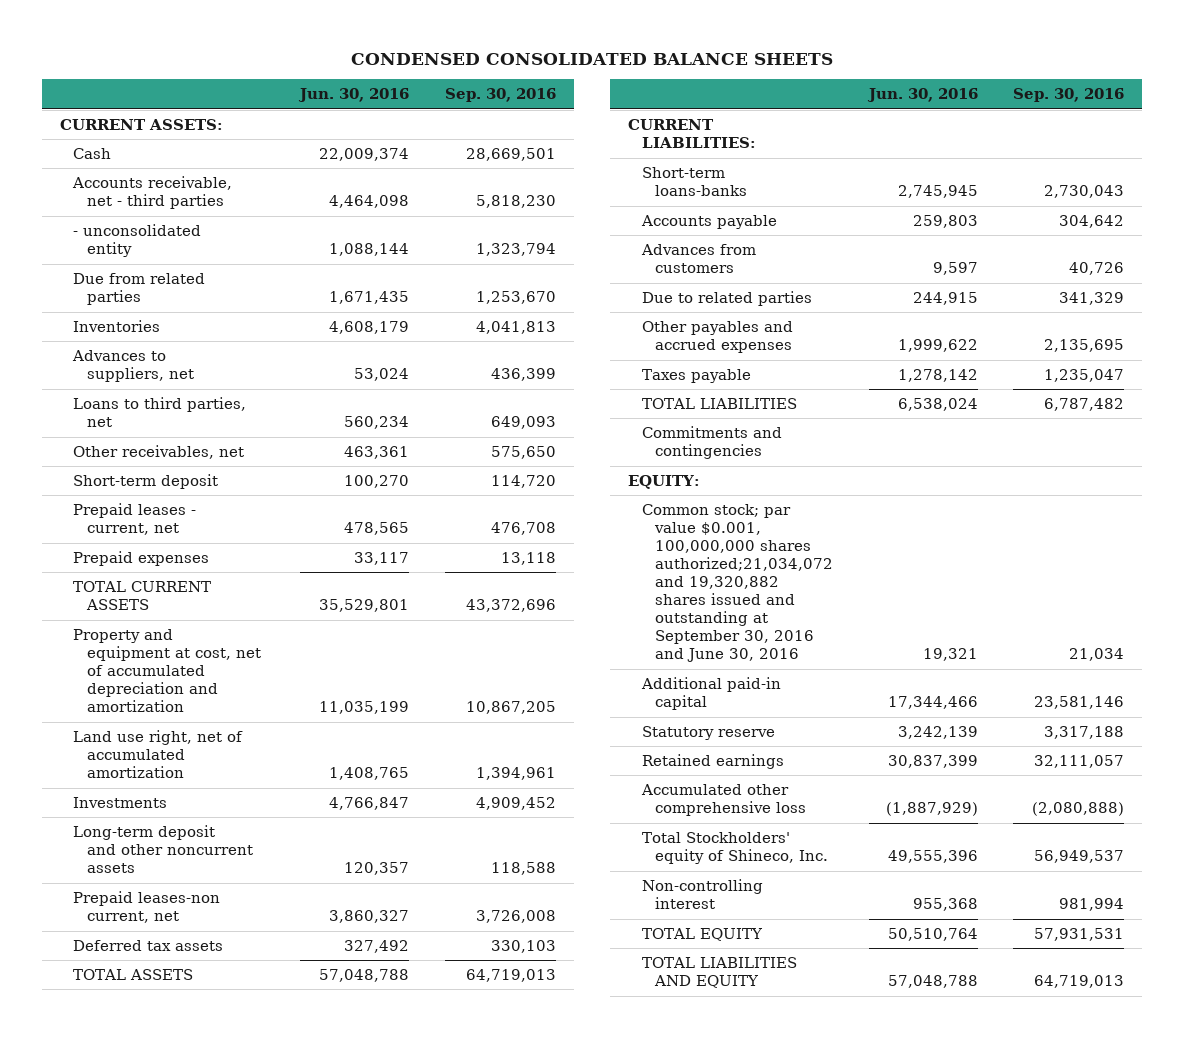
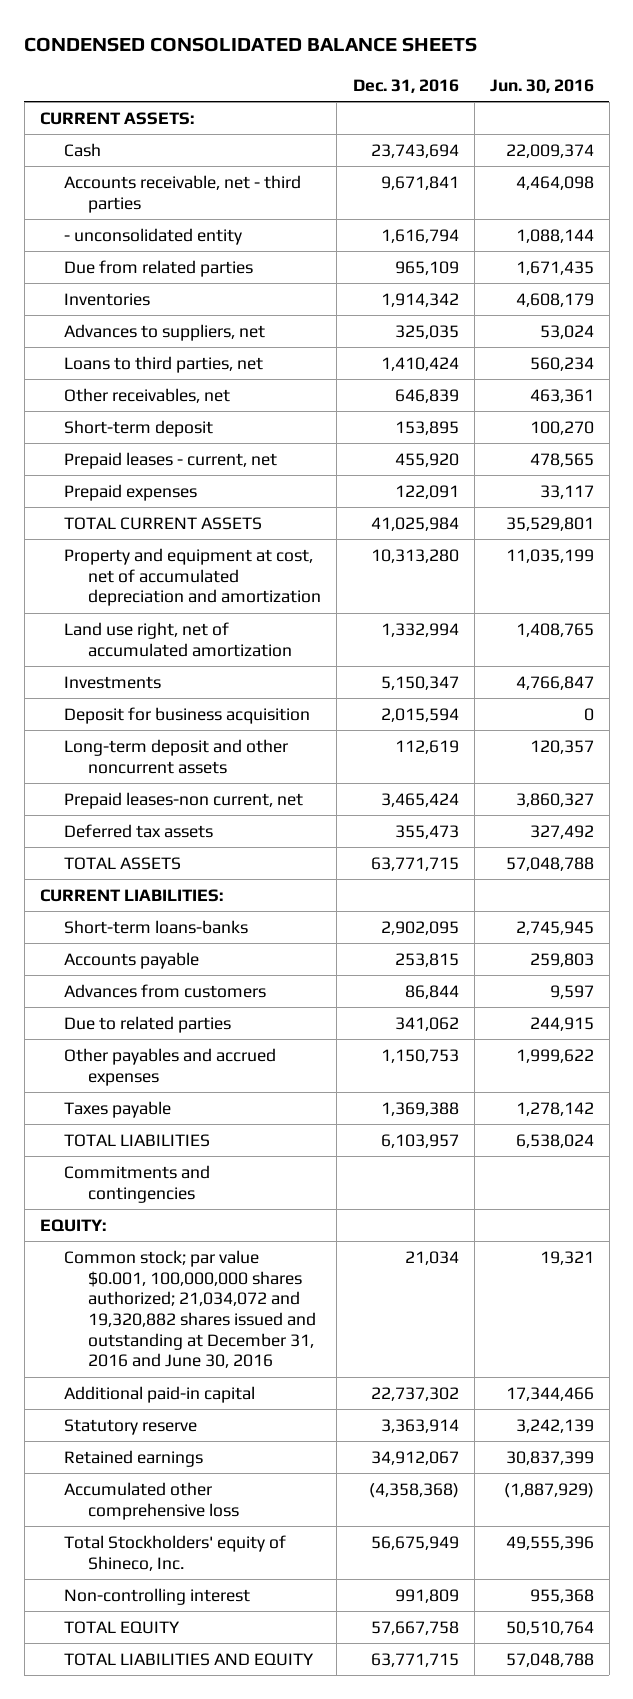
[445,88,557,103] Sep. 30, 2016 -> none
none -> [352,78,459,93] Dec. 31, 2016
none -> [63,706,310,724] Deposit for business acquisition
[641,504,833,663] Common stock; par value $0.001, 100,000,000 shares authorized;21,034,072 and 19,320,882 shares issued and outstanding at September 30, 2016 and June 30, 2016 -> [63,1249,317,1369] Common stock; par value $0.001, 100,000,000 shares authorized; 21,034,072 and 19,320,882 shares issued and outstanding at December 31, 2016 and June 30, 2016

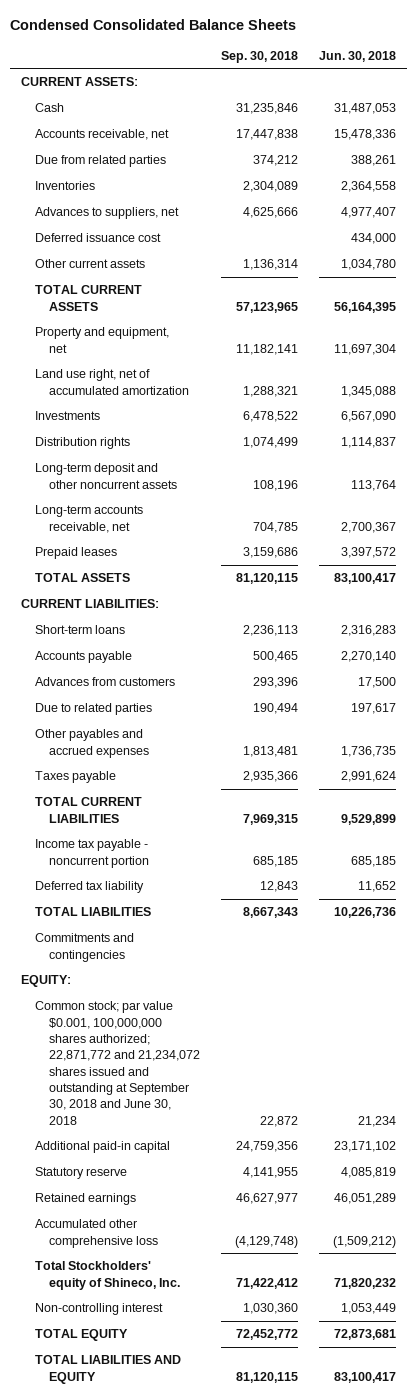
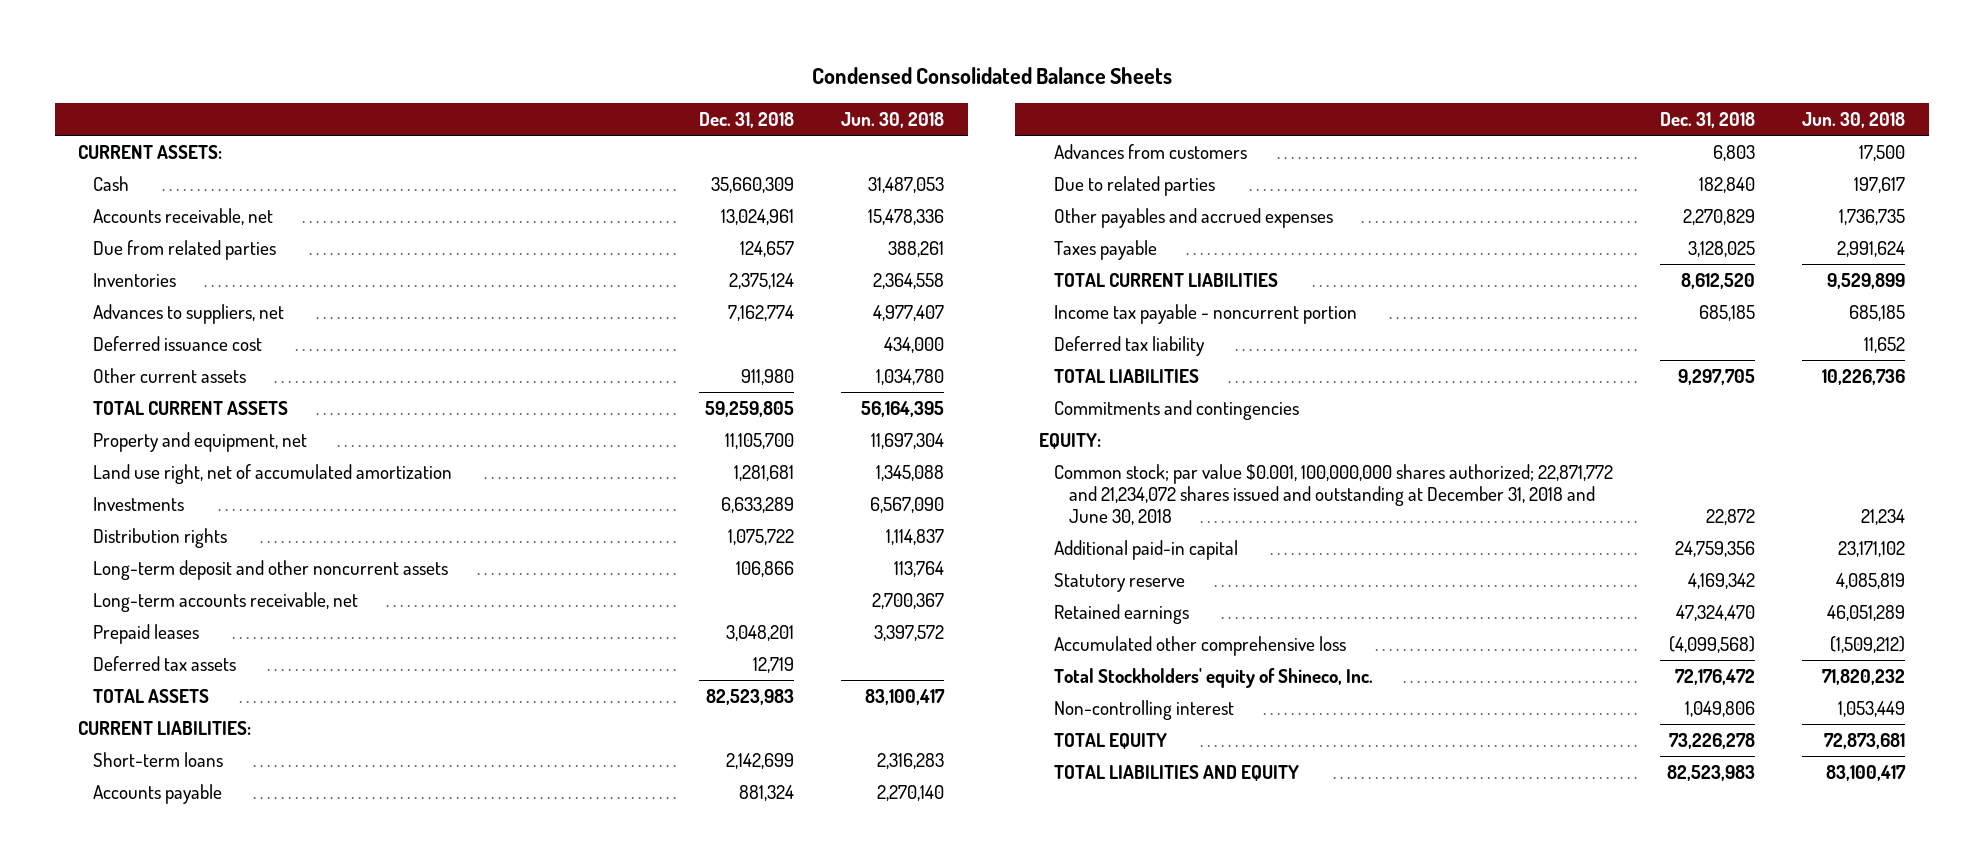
[220,50,298,63] Sep. 30, 2018 -> none
none -> [699,112,795,129] Dec. 31, 2018
none -> [93,655,237,671] Deferred tax assets
[34,1001,200,1125] Common stock; par value $0.001, 100,000,000 shares authorized; 22,871,772 and 21,234,072 shares issued and outstanding at September 30, 2018 and June 30, 2018 -> [1054,463,1614,525] Common stock; par value $0.001, 100,000,000 shares authorized; 22,871,772 and 21,234,072 shares issued and outstanding at December 31, 2018 and June 30, 2018

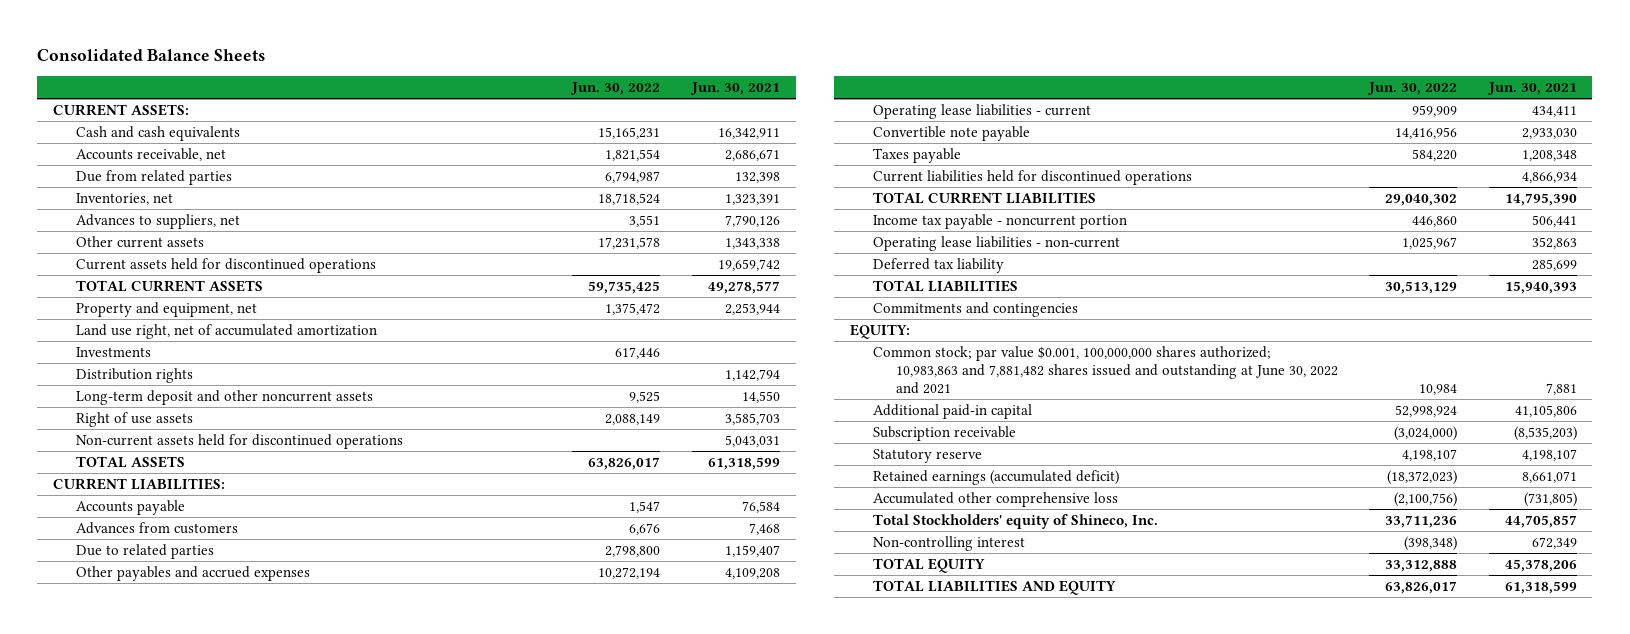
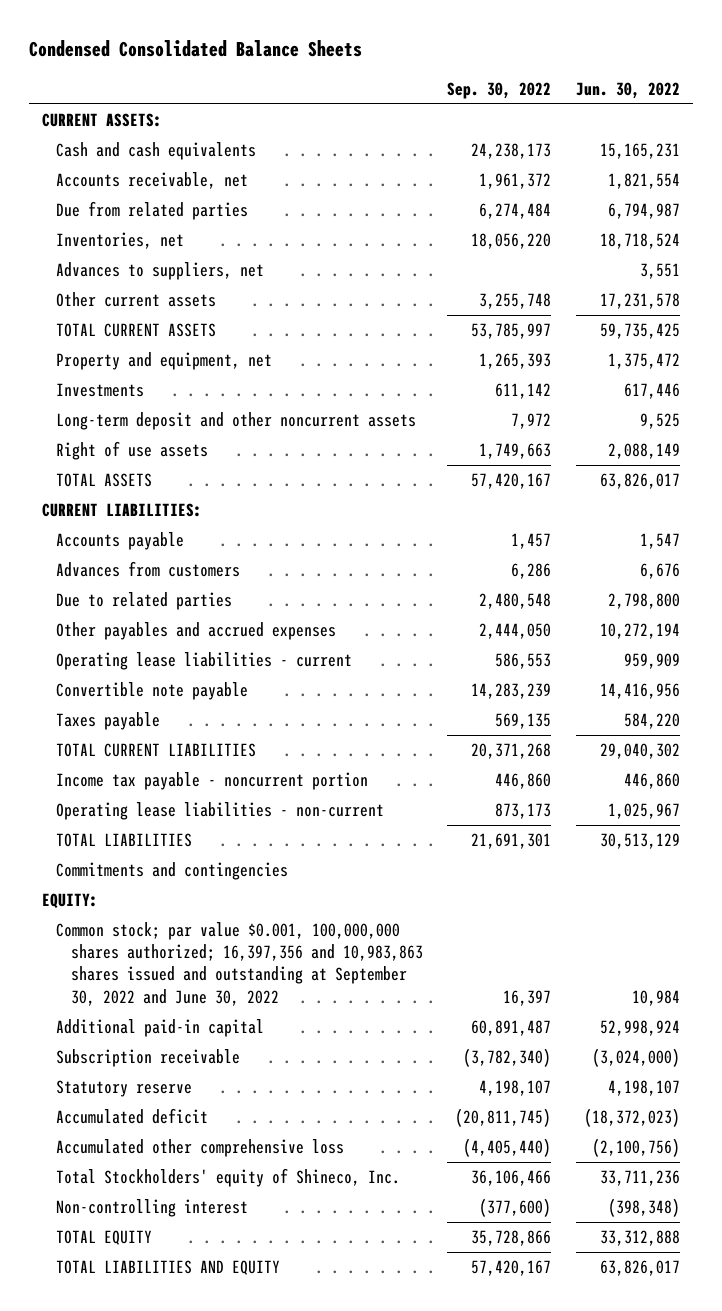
[37,48,266,61] Consolidated Balance Sheets -> [29,40,363,58] Condensed Consolidated Balance Sheets
[690,82,781,96] Jun. 30, 2021 -> none
none -> [447,81,552,99] Sep. 30, 2022
[75,258,376,274] Current assets held for discontinued operations -> none
[75,324,377,340] Land use right, net of accumulated amortization -> none
[75,368,193,384] Distribution rights -> none
[75,434,403,450] Non-current assets held for discontinued operations -> none
[872,170,1192,186] Current liabilities held for discontinued operations -> none
[872,258,1004,274] Deferred tax liability -> none
[872,346,1338,394] Common stock; par value $0.001, 100,000,000 shares authorized; 10,983,863 and 7,881,482 shares issued and outstanding at June 30, 2022 and 2021 -> [56,922,423,1006] Common stock; par value $0.001, 100,000,000 shares authorized; 16,397,356 and 10,983,863 shares issued and outstanding at September 30, 2022 and June 30, 2022
[872,470,1119,486] Retained earnings (accumulated deficit) -> [56,1108,209,1125] Accumulated deficit

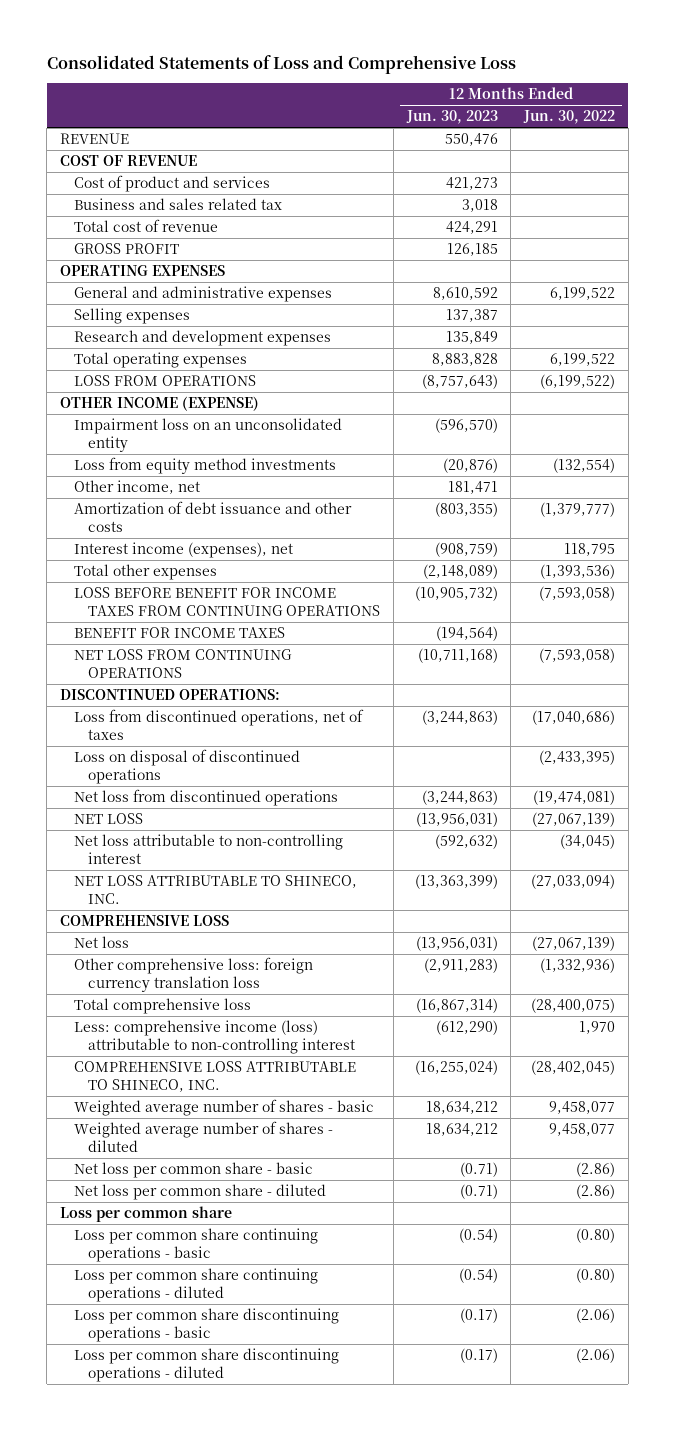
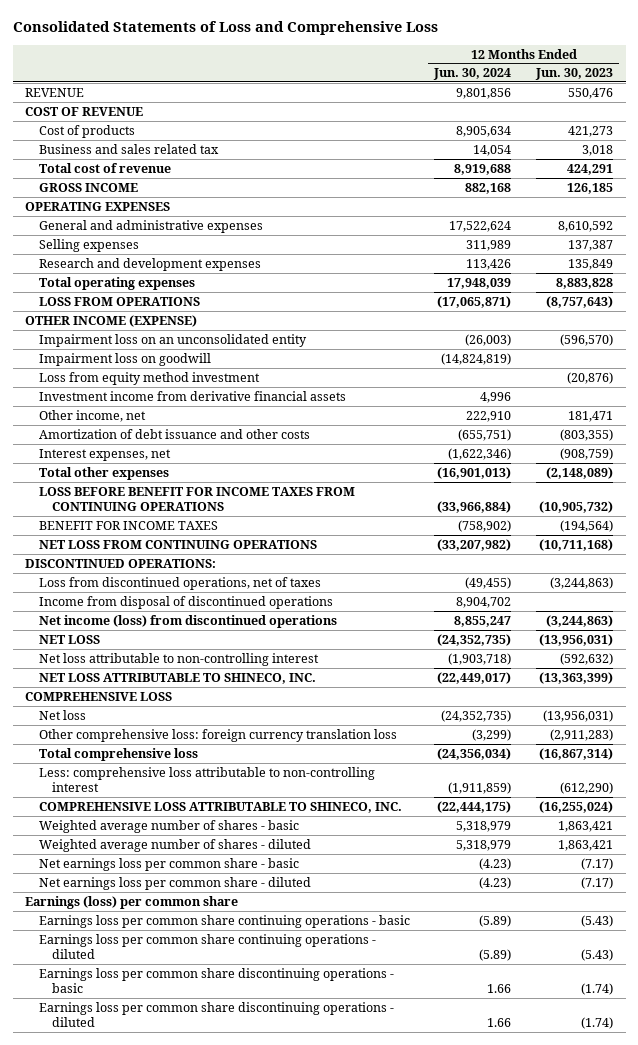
[523,110,616,125] Jun. 30, 2022 -> none
none -> [433,68,512,81] Jun. 30, 2024
[73,175,270,193] Cost of product and services -> [38,124,135,138] Cost of products
[73,243,179,255] GROSS PROFIT -> [38,182,138,192] GROSS INCOME
none -> [38,352,211,366] Impairment loss on goodwill
[73,457,336,475] Loss from equity method investments -> [38,371,260,385] Loss from equity method investment
none -> [38,390,346,401] Investment income from derivative financial assets
[73,542,293,559] Interest income (expenses), net -> [38,448,171,461] Interest expenses, net
[73,749,300,784] Loss on disposal of discontinued operations -> [38,595,333,609] Income from disposal of discontinued operations
[73,789,338,807] Net loss from discontinued operations -> [38,614,337,628] Net income (loss) from discontinued operations
[73,1020,356,1054] Less: comprehensive income (loss) attributable to non-controlling interest -> [38,766,375,793] Less: comprehensive loss attributable to non-controlling interest
[425,1101,498,1115] 18,634,212 -> [558,820,614,832] 1,863,421
[425,1123,498,1137] 18,634,212 -> [558,839,614,851] 1,863,421
[73,1162,313,1179] Net loss per common share - basic -> [38,857,299,871] Net earnings loss per common share - basic
[459,1162,498,1178] (0.71) -> [581,857,614,870] (7.17)
[73,1184,326,1201] Net loss per common share - diluted -> [38,876,311,890] Net earnings loss per common share - diluted
[459,1184,498,1200] (0.71) -> [581,876,614,889] (7.17)
[59,1206,232,1223] Loss per common share -> [24,895,238,909] Earnings (loss) per common share
[73,1228,318,1262] Loss per common share continuing operations - basic -> [38,914,410,928] Earnings loss per common share continuing operations - basic
[458,1228,498,1244] (0.54) -> [581,914,614,927] (5.43)
[73,1268,318,1302] Loss per common share continuing operations - diluted -> [38,933,376,960] Earnings loss per common share continuing operations - diluted
[458,1268,498,1284] (0.54) -> [581,949,614,962] (5.43)
[73,1308,339,1342] Loss per common share discontinuing operations - basic -> [38,967,394,994] Earnings loss per common share discontinuing operations - basic
[459,1308,498,1324] (0.17) -> [581,983,614,996] (1.74)
[73,1348,339,1382] Loss per common share discontinuing operations - diluted -> [38,1001,394,1028] Earnings loss per common share discontinuing operations - diluted
[459,1348,498,1364] (0.17) -> [581,1017,614,1030] (1.74)

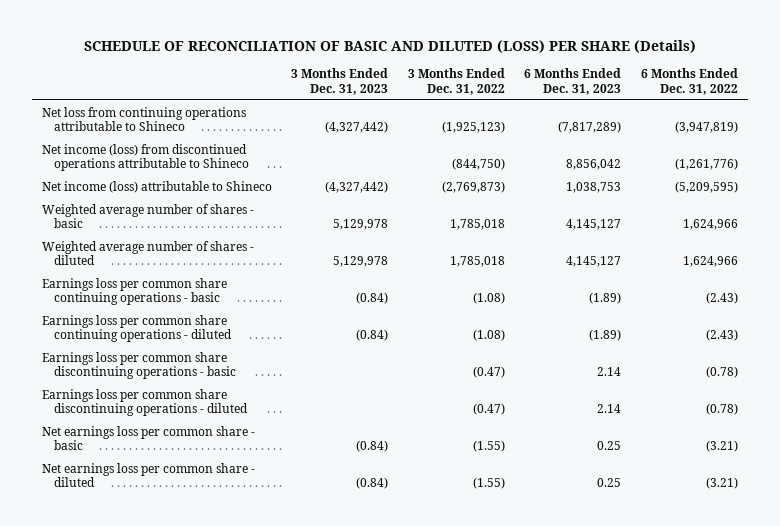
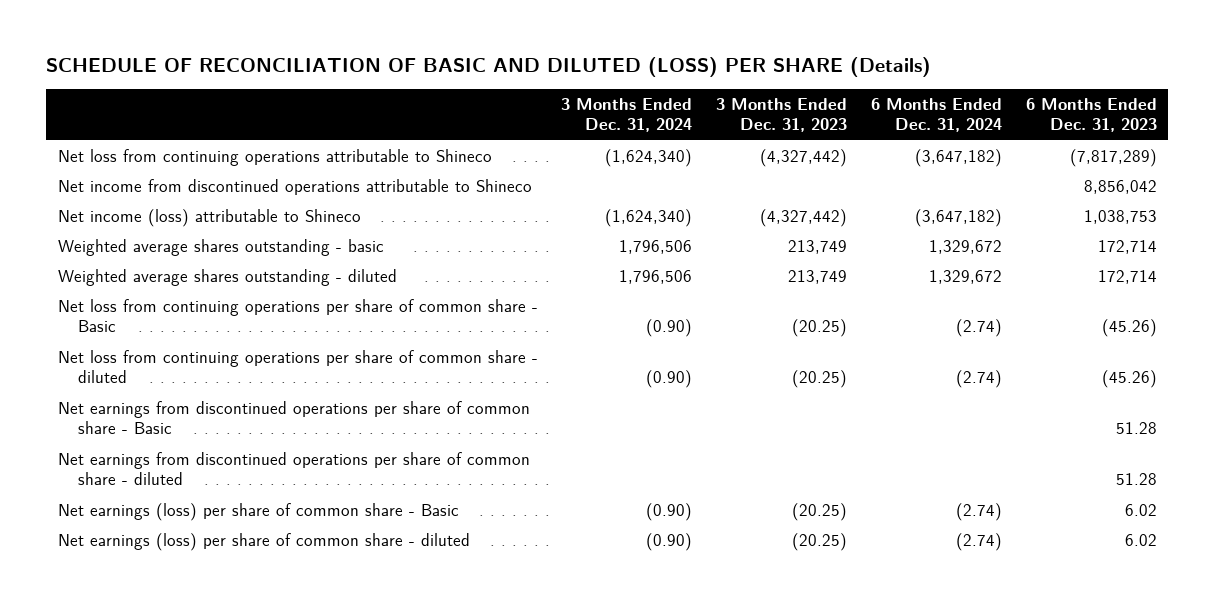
[407,68,505,95] 3 Months Ended Dec. 31, 2022 -> none
[640,68,738,95] 6 Months Ended Dec. 31, 2022 -> none
none -> [561,98,693,133] 3 Months Ended Dec. 31, 2024
none -> [870,98,1002,133] 6 Months Ended Dec. 31, 2024
[41,143,249,172] Net income (loss) from discontinued operations attributable to Shineco -> [57,179,532,196] Net income from discontinued operations attributable to Shineco
[41,203,254,229] Weighted average number of shares - basic -> [57,239,384,257] Weighted average shares outstanding - basic
[333,219,389,231] 5,129,978 -> [788,240,848,255] 213,749
[566,219,622,231] 4,145,127 -> [1097,240,1157,255] 172,714
[41,240,254,266] Weighted average number of shares - diluted -> [57,269,397,287] Weighted average shares outstanding - diluted
[333,256,389,268] 5,129,978 -> [788,270,848,285] 213,749
[566,256,622,268] 4,145,127 -> [1097,270,1157,285] 172,714
[41,277,227,306] Earnings loss per common share continuing operations - basic -> [57,299,538,333] Net loss from continuing operations per share of common share - Basic
[356,292,389,305] (0.84) -> [792,319,848,338] (20.25)
[589,292,622,305] (1.89) -> [1101,319,1157,338] (45.26)
[41,314,232,343] Earnings loss per common share continuing operations - diluted -> [57,350,538,384] Net loss from continuing operations per share of common share - diluted
[356,329,389,342] (0.84) -> [792,370,848,389] (20.25)
[589,329,622,342] (1.89) -> [1101,370,1157,389] (45.26)
[41,351,236,380] Earnings loss per common share discontinuing operations - basic -> [57,401,530,435] Net earnings from discontinued operations per share of common share - Basic
[597,367,622,377] 2.14 -> [1115,422,1157,435] 51.28
[41,388,248,417] Earnings loss per common share discontinuing operations - diluted -> [57,452,530,486] Net earnings from discontinued operations per share of common share - diluted
[597,404,622,414] 2.14 -> [1115,473,1157,486] 51.28
[41,425,255,451] Net earnings loss per common share - basic -> [57,503,459,522] Net earnings (loss) per share of common share - Basic
[356,440,389,453] (0.84) -> [792,503,848,522] (20.25)
[597,441,622,451] 0.25 -> [1124,504,1157,517] 6.02
[41,462,255,488] Net earnings loss per common share - diluted -> [57,533,470,552] Net earnings (loss) per share of common share - diluted
[356,477,389,490] (0.84) -> [792,533,848,552] (20.25)
[597,478,622,488] 0.25 -> [1124,534,1157,547] 6.02

